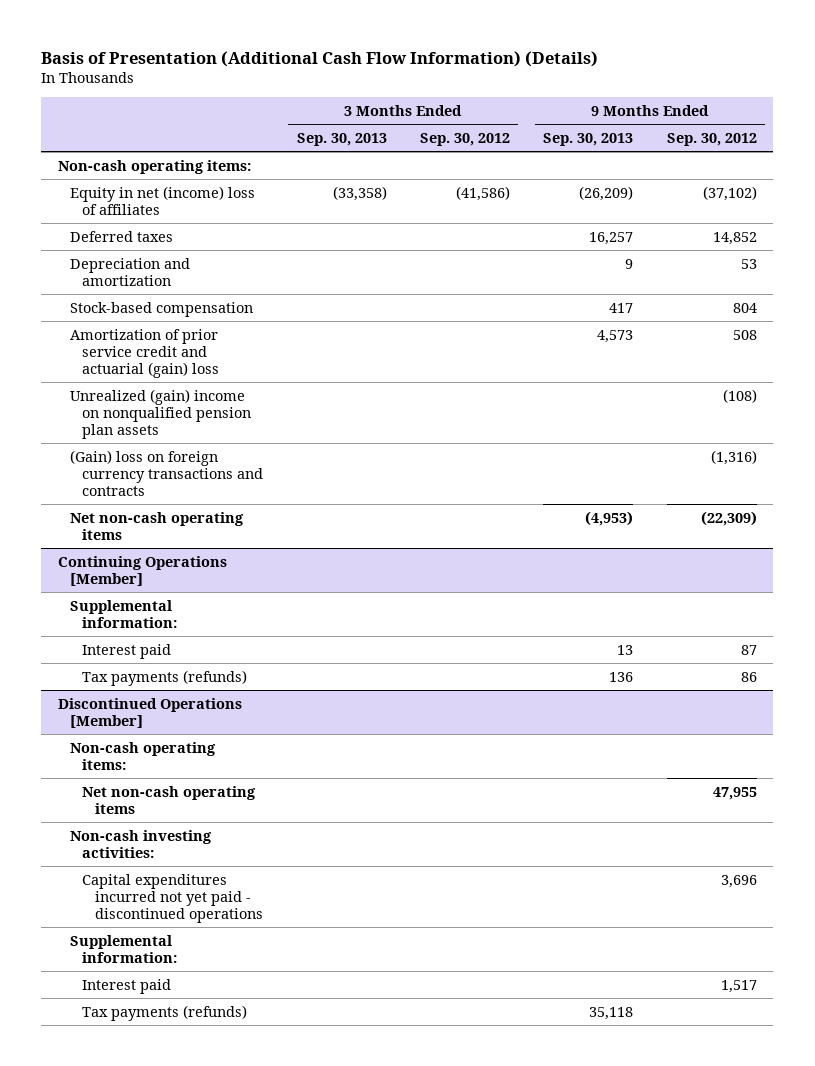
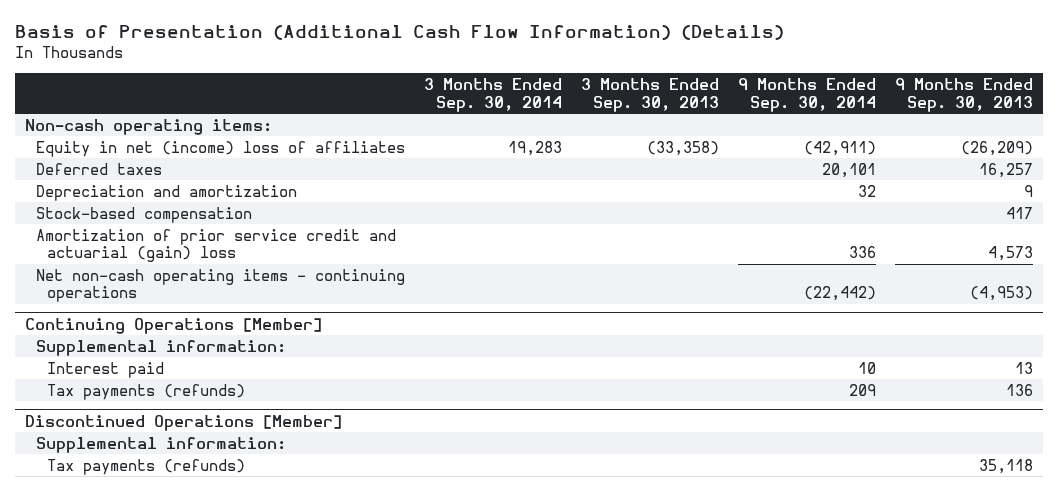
[420,132,511,146] Sep. 30, 2012 -> none
[666,132,757,146] Sep. 30, 2012 -> none
none -> [423,78,562,112] 3 Months Ended Sep. 30, 2014
none -> [738,78,877,112] 9 Months Ended Sep. 30, 2014
[70,388,252,440] Unrealized (gain) income on nonqualified pension plan assets -> none
[70,449,264,497] (Gain) loss on foreign currency transactions and contracts -> none
[70,511,245,540] Net non-cash operating items -> [35,268,405,303] Net non-cash operating items - continuing operations
[70,741,217,770] Non-cash operating items: -> none
[82,785,257,814] Net non-cash operating items -> none
[70,829,213,858] Non-cash investing activities: -> none
[82,873,263,924] Capital expenditures incurred not yet paid - discontinued operations -> none
[82,978,172,994] Interest paid -> none

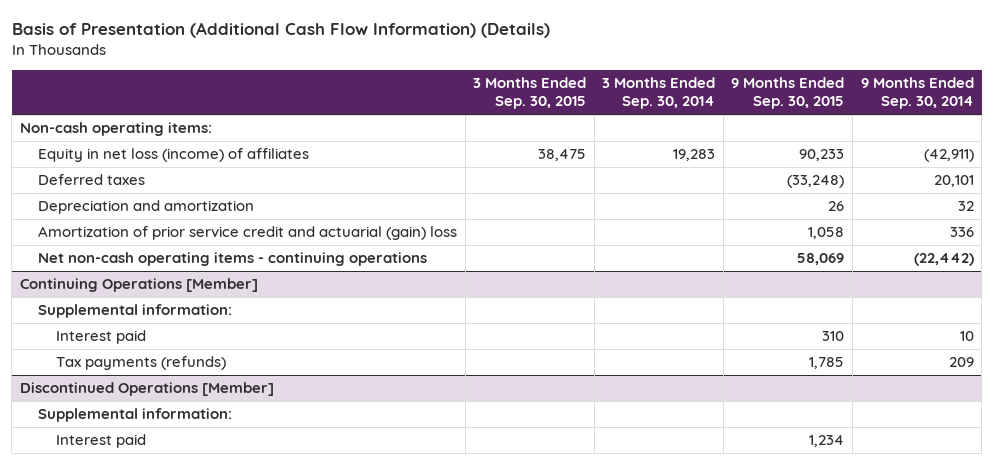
[581,78,720,112] 3 Months Ended Sep. 30, 2013 -> none
[895,78,1034,112] 9 Months Ended Sep. 30, 2013 -> none
none -> [473,77,587,110] 3 Months Ended Sep. 30, 2015
none -> [731,77,845,110] 9 Months Ended Sep. 30, 2015
[35,140,405,157] Equity in net (income) loss of affiliates -> [37,148,309,163] Equity in net loss (income) of affiliates
[35,206,252,223] Stock-based compensation -> none
[46,458,245,475] Tax payments (refunds) -> none
none -> [55,434,146,449] Interest paid

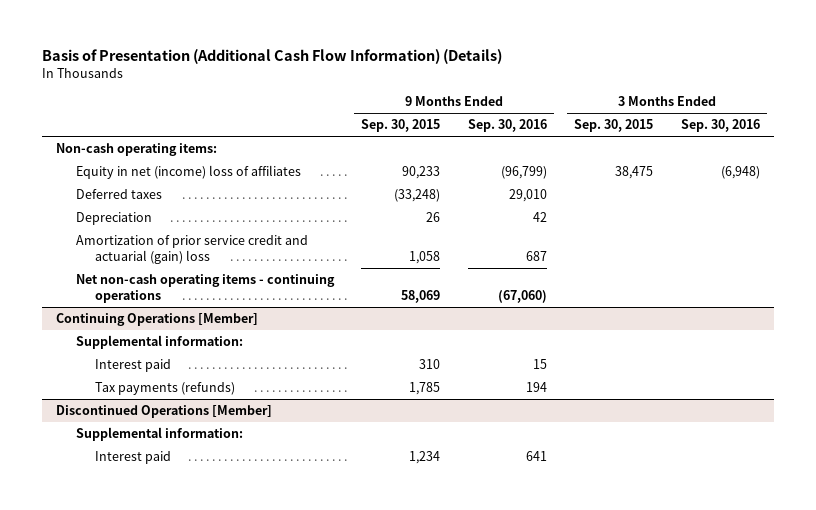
[602,77,716,110] 3 Months Ended Sep. 30, 2014 -> none
[860,77,974,110] 9 Months Ended Sep. 30, 2014 -> none
none -> [467,119,547,133] Sep. 30, 2016
none -> [680,119,760,133] Sep. 30, 2016
[37,148,309,163] Equity in net loss (income) of affiliates -> [75,165,301,180] Equity in net (income) loss of affiliates
[37,200,254,215] Depreciation and amortization -> [75,212,152,226] Depreciation

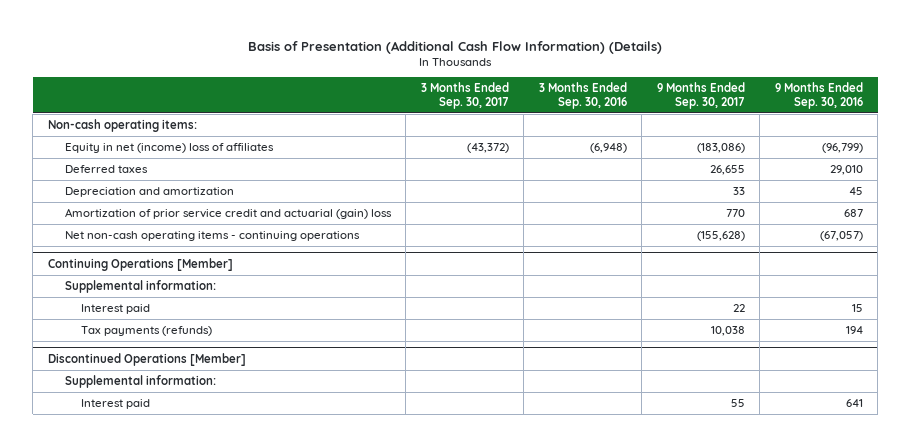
[361,119,441,133] Sep. 30, 2015 -> none
[574,119,654,133] Sep. 30, 2015 -> none
none -> [420,82,509,109] 3 Months Ended Sep. 30, 2017
none -> [656,82,745,109] 9 Months Ended Sep. 30, 2017
[75,212,152,226] Depreciation -> [64,187,234,198] Depreciation and amortization
[532,212,547,223] 42 -> [848,187,863,196] 45
[497,289,547,303] (67,060) -> [819,231,863,242] (67,057)

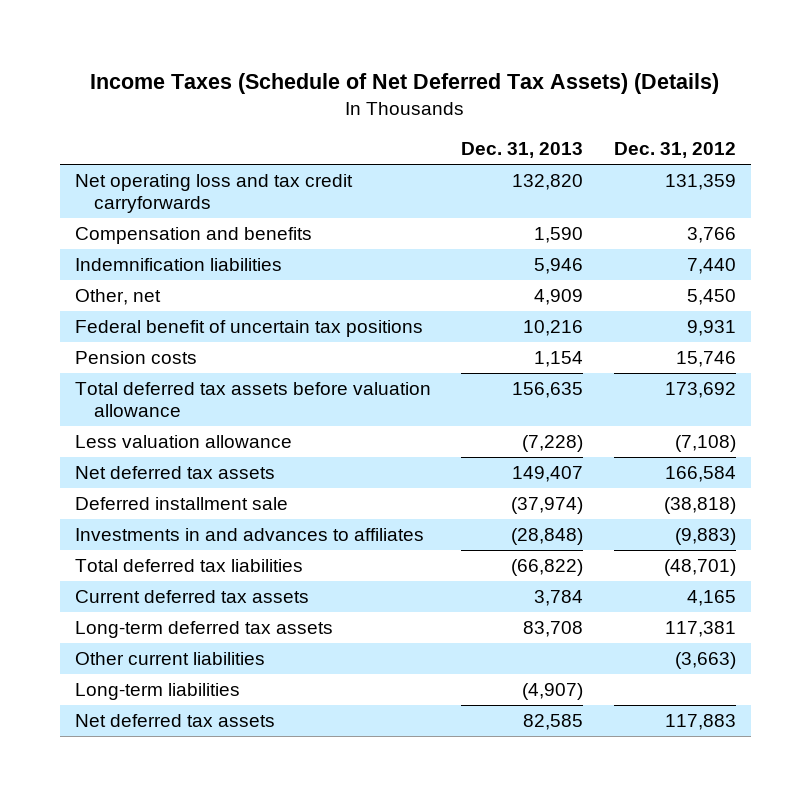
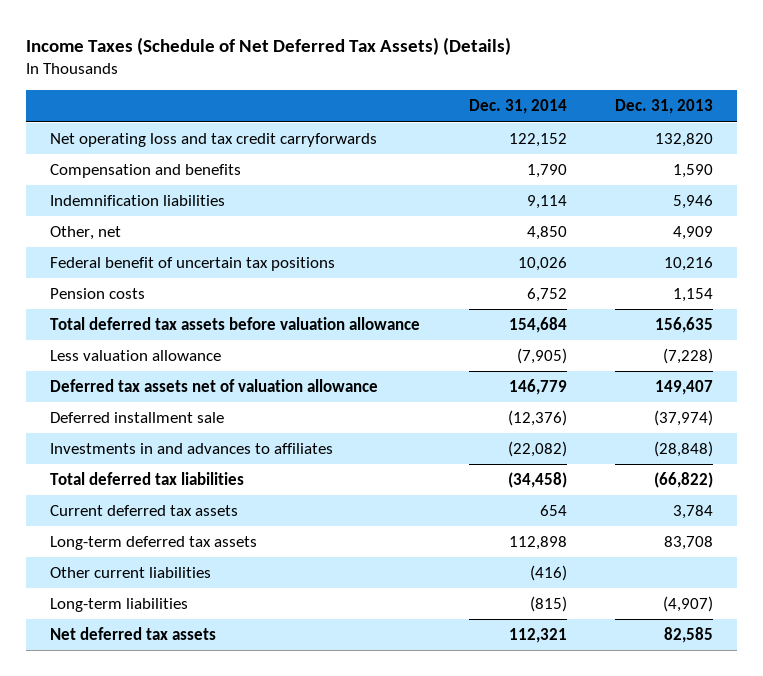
[613,142,736,159] Dec. 31, 2012 -> none
none -> [468,99,567,115] Dec. 31, 2014
[75,465,276,479] Net deferred tax assets -> [50,379,379,393] Deferred tax assets net of valuation allowance

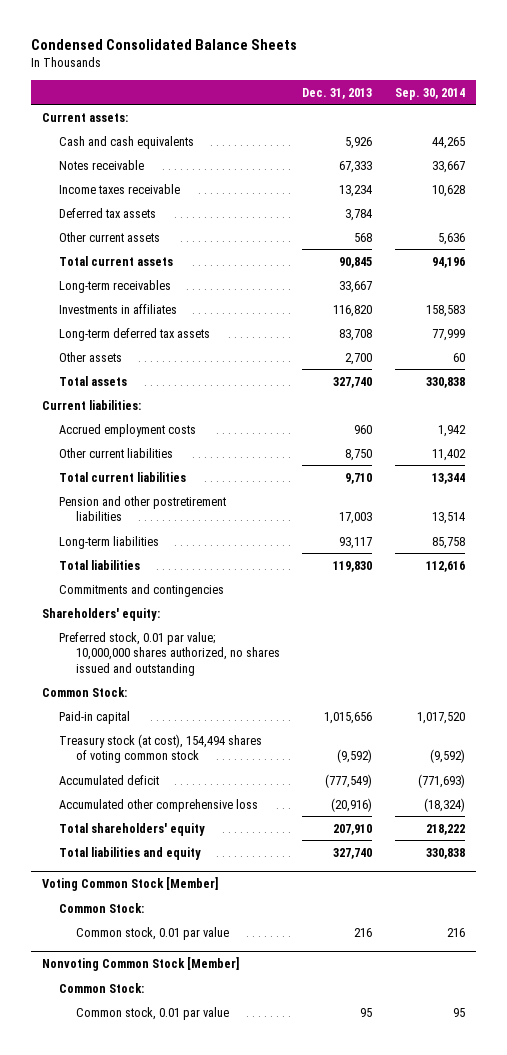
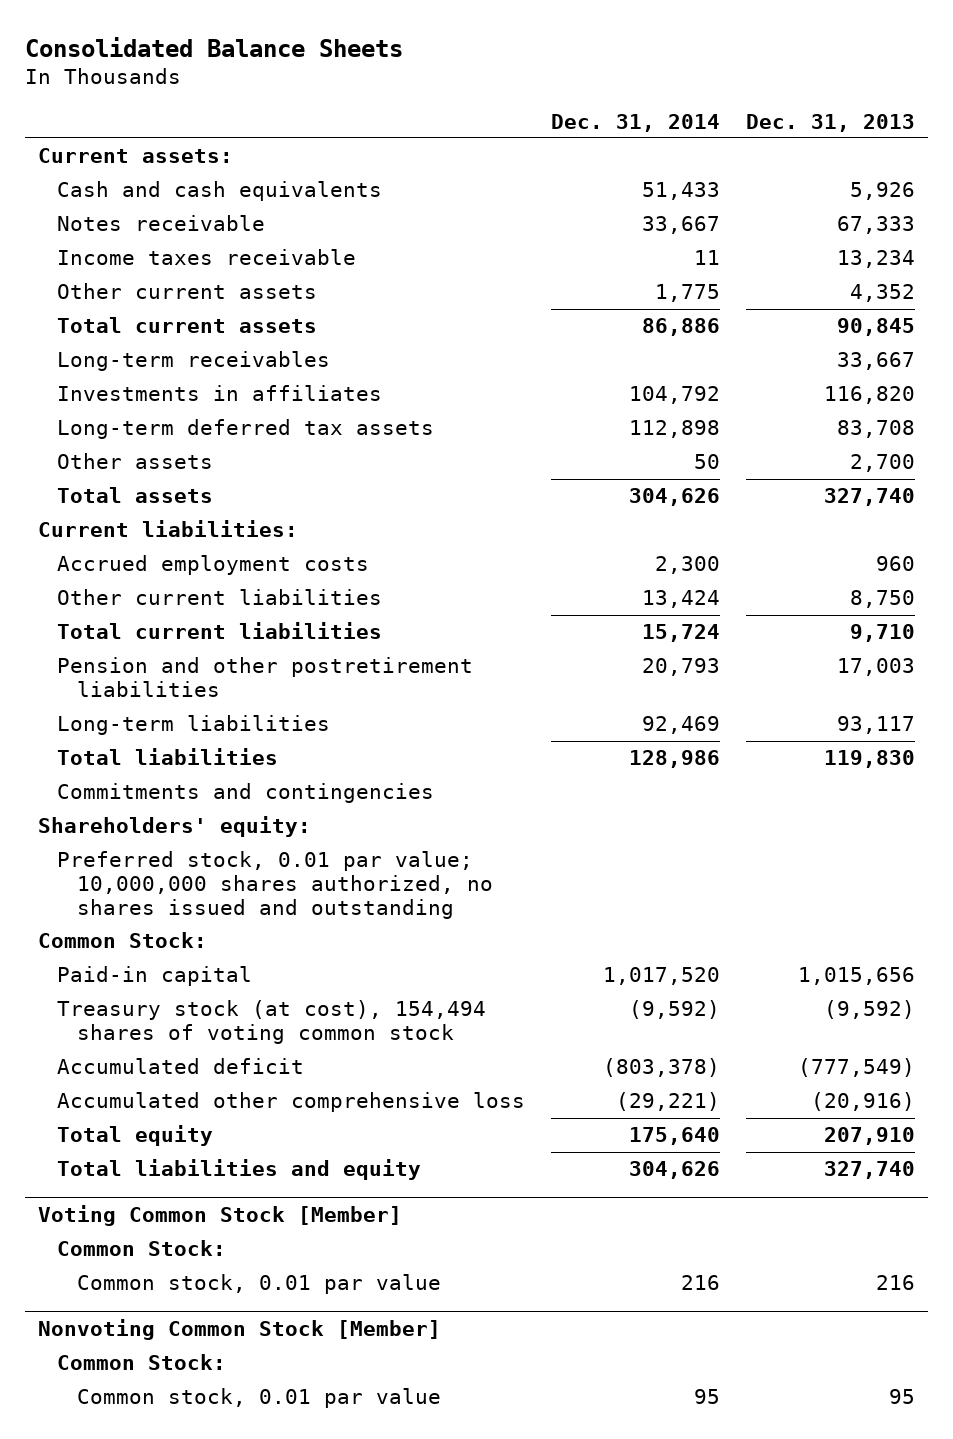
[30,39,297,51] Condensed Consolidated Balance Sheets -> [24,36,403,57] Consolidated Balance Sheets
[394,87,465,100] Sep. 30, 2014 -> none
none -> [551,113,721,132] Dec. 31, 2014
[58,207,156,218] Deferred tax assets -> none
[354,232,373,242] 568 -> [849,284,915,303] 4,352
[58,822,205,836] Total shareholders' equity -> [57,1125,214,1147] Total equity

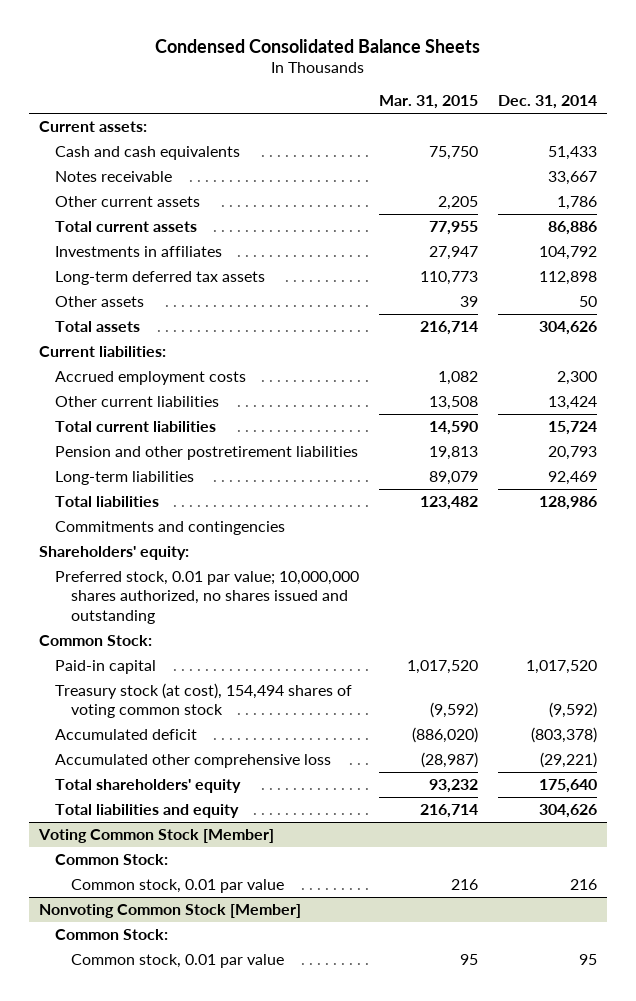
[24,36,403,57] Consolidated Balance Sheets -> [155,38,481,53] Condensed Consolidated Balance Sheets
[745,113,915,132] Dec. 31, 2013 -> none
none -> [379,95,479,110] Mar. 31, 2015
[57,249,357,266] Income taxes receivable -> none
[655,284,721,303] 1,775 -> [557,195,598,210] 1,786
[57,351,331,372] Long-term receivables -> none
[57,1125,214,1147] Total equity -> [54,778,241,793] Total shareholders' equity

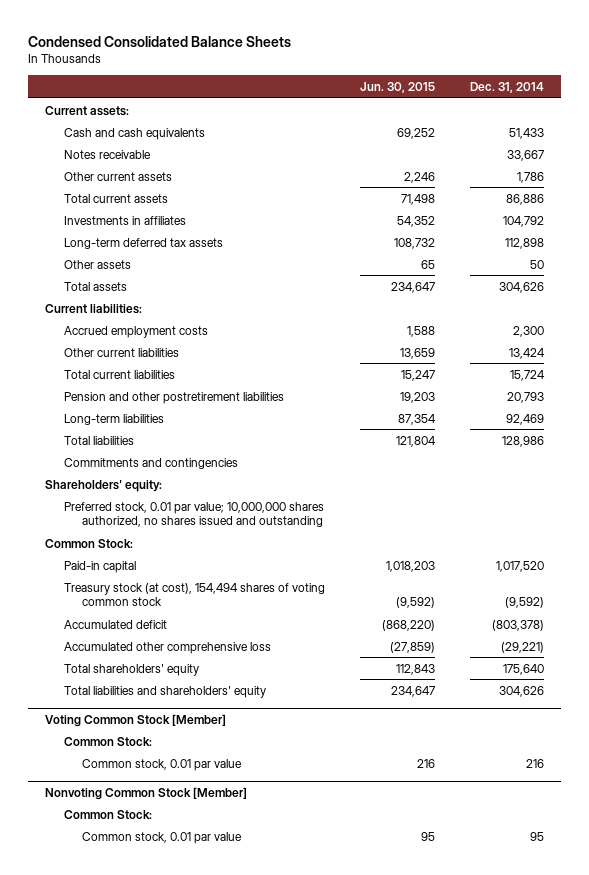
[379,95,479,110] Mar. 31, 2015 -> none
none -> [359,81,435,93] Jun. 30, 2015
[54,803,239,818] Total liabilities and equity -> [63,685,266,698] Total liabilities and shareholders' equity

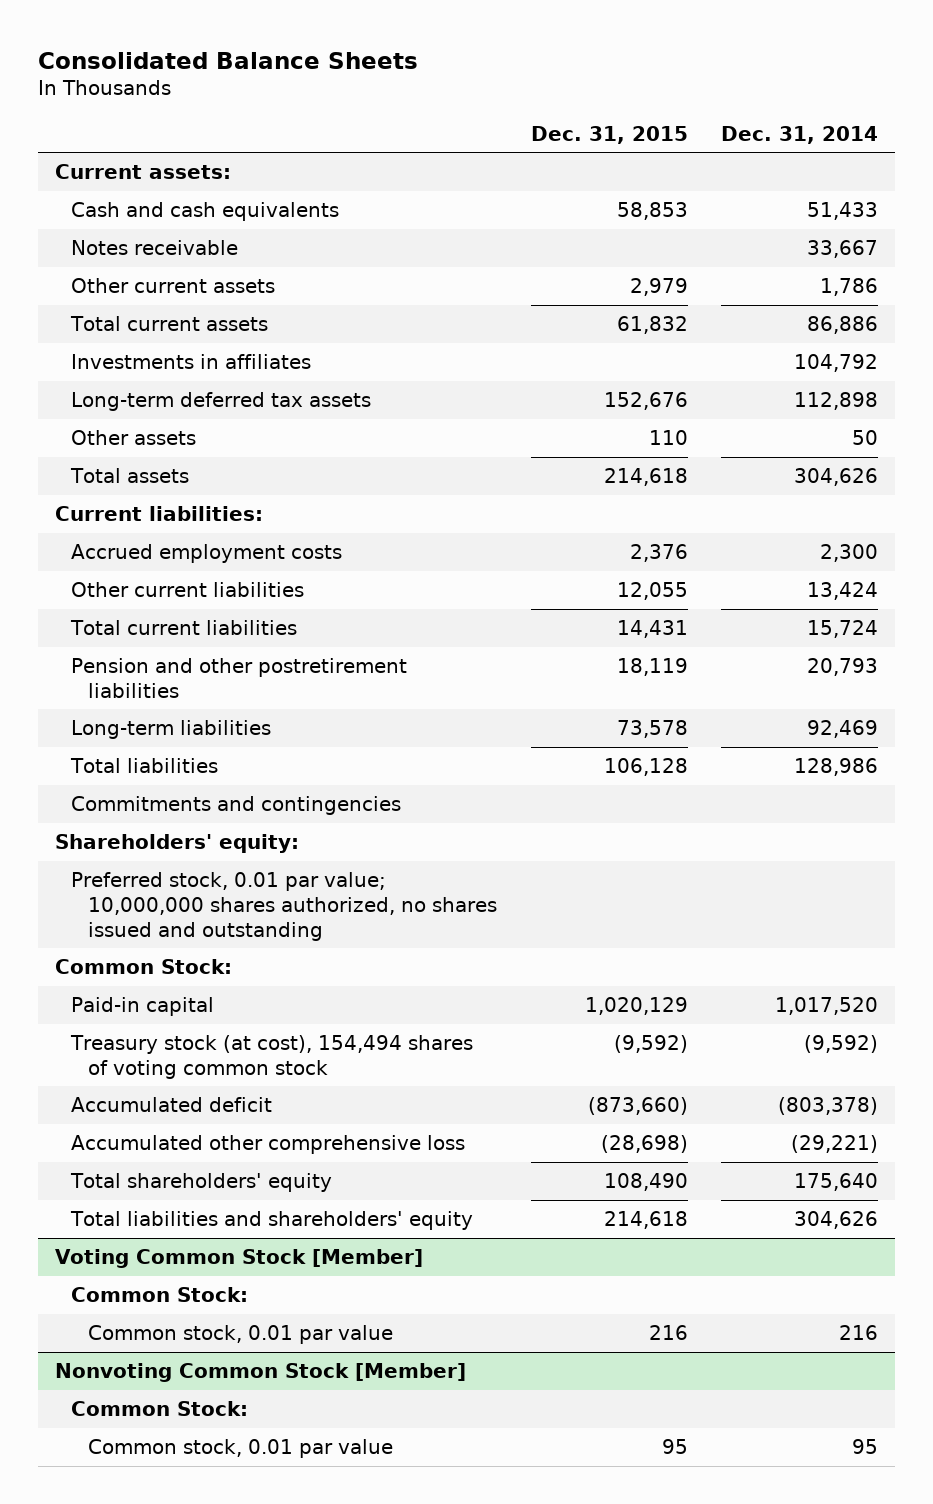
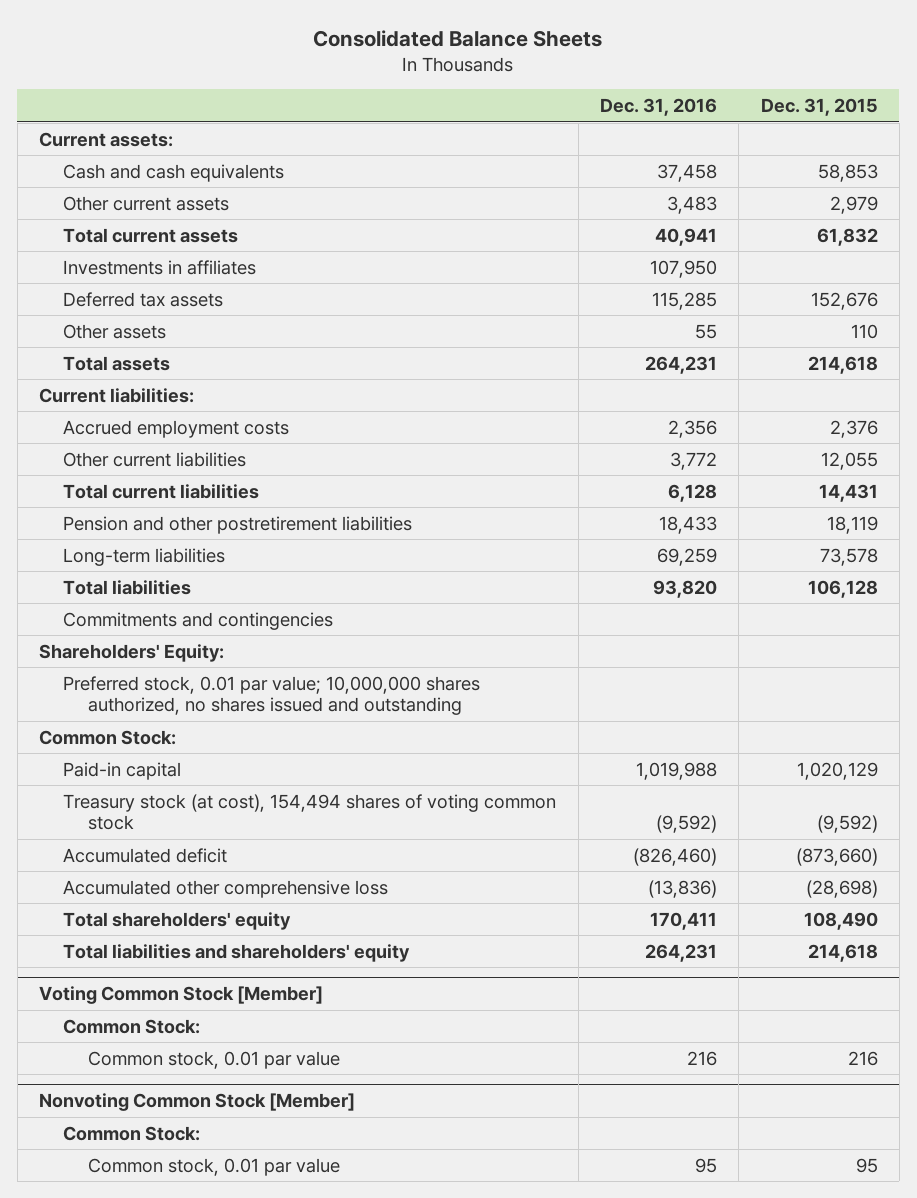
[721,125,879,144] Dec. 31, 2014 -> none
none -> [600,98,718,117] Dec. 31, 2016
[71,239,239,255] Notes receivable -> none
[71,391,372,411] Long-term deferred tax assets -> [63,291,224,307] Deferred tax assets
[54,833,299,853] Shareholders' equity: -> [39,643,225,662] Shareholders' Equity:

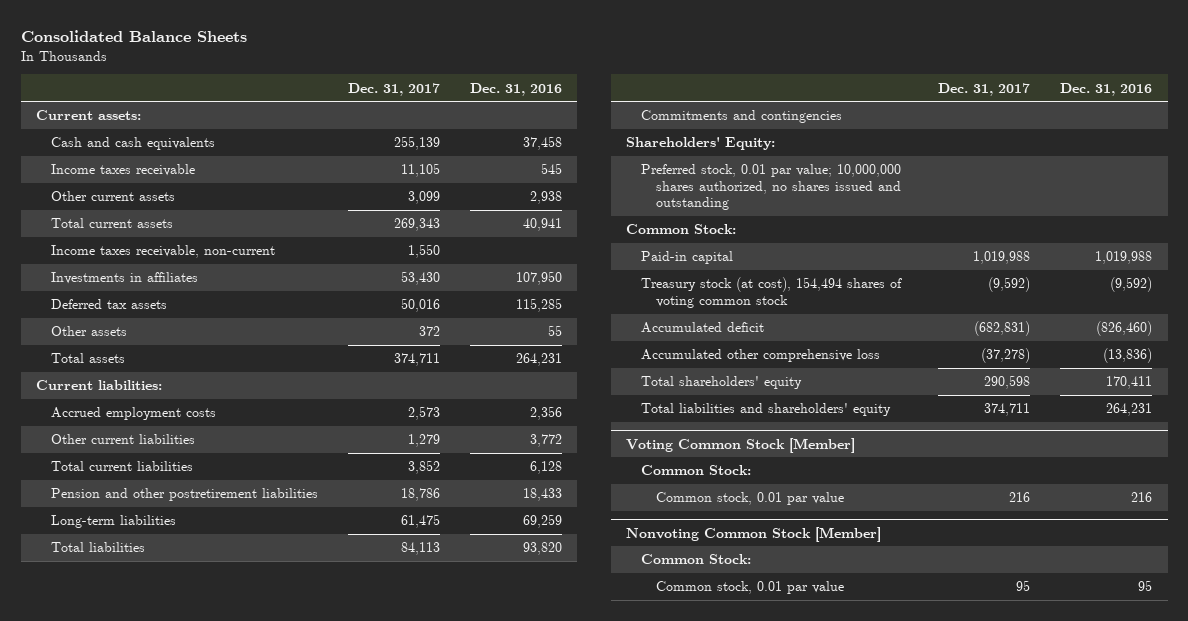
[760,98,878,117] Dec. 31, 2015 -> none
none -> [347,82,440,96] Dec. 31, 2017
none -> [50,164,195,177] Income taxes receivable
[667,195,718,214] 3,483 -> [530,191,563,205] 2,938
none -> [50,245,275,259] Income taxes receivable, non-current

